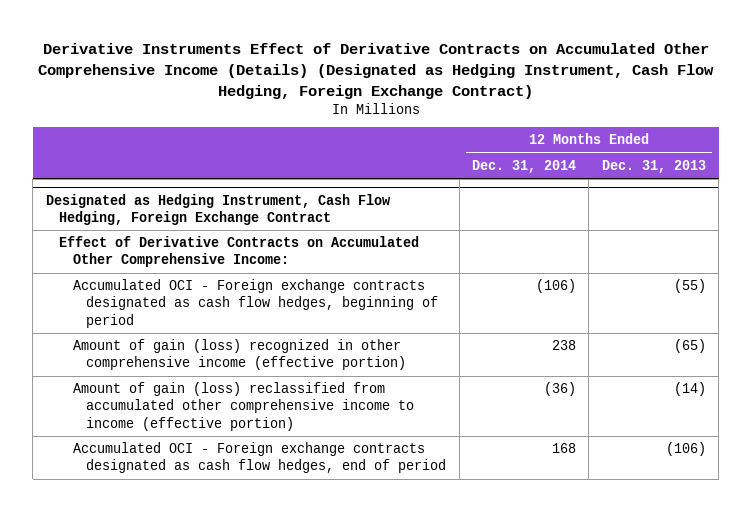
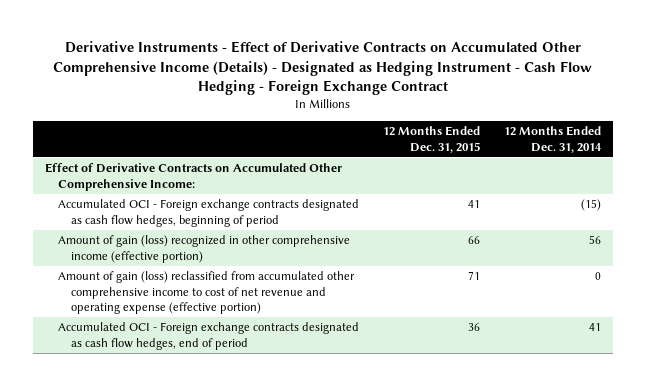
[37,42,714,99] Derivative Instruments Effect of Derivative Contracts on Accumulated Other Comprehensive Income (Details) (Designated as Hedging Instrument, Cash Flow Hedging, Foreign Exchange Contract) -> [53,41,593,96] Derivative Instruments - Effect of Derivative Contracts on Accumulated Other Comprehensive Income (Details) - Designated as Hedging Instrument - Cash Flow Hedging - Foreign Exchange Contract
[601,159,706,173] Dec. 31, 2013 -> none
none -> [383,126,481,153] 12 Months Ended Dec. 31, 2015
[45,193,391,226] Designated as Hedging Instrument, Cash Flow Hedging, Foreign Exchange Contract -> none
[536,279,577,294] (106) -> [581,199,602,212] (15)
[552,340,577,351] 238 -> [589,235,602,245] 56
[72,382,415,431] Amount of gain (loss) reclassified from accumulated other comprehensive income to income (effective portion) -> [57,271,355,315] Amount of gain (loss) reclassified from accumulated other comprehensive income to cost of net revenue and operating expense (effective portion)
[544,382,577,397] (36) -> [595,272,602,281] 0
[552,443,577,454] 168 -> [589,323,602,332] 41

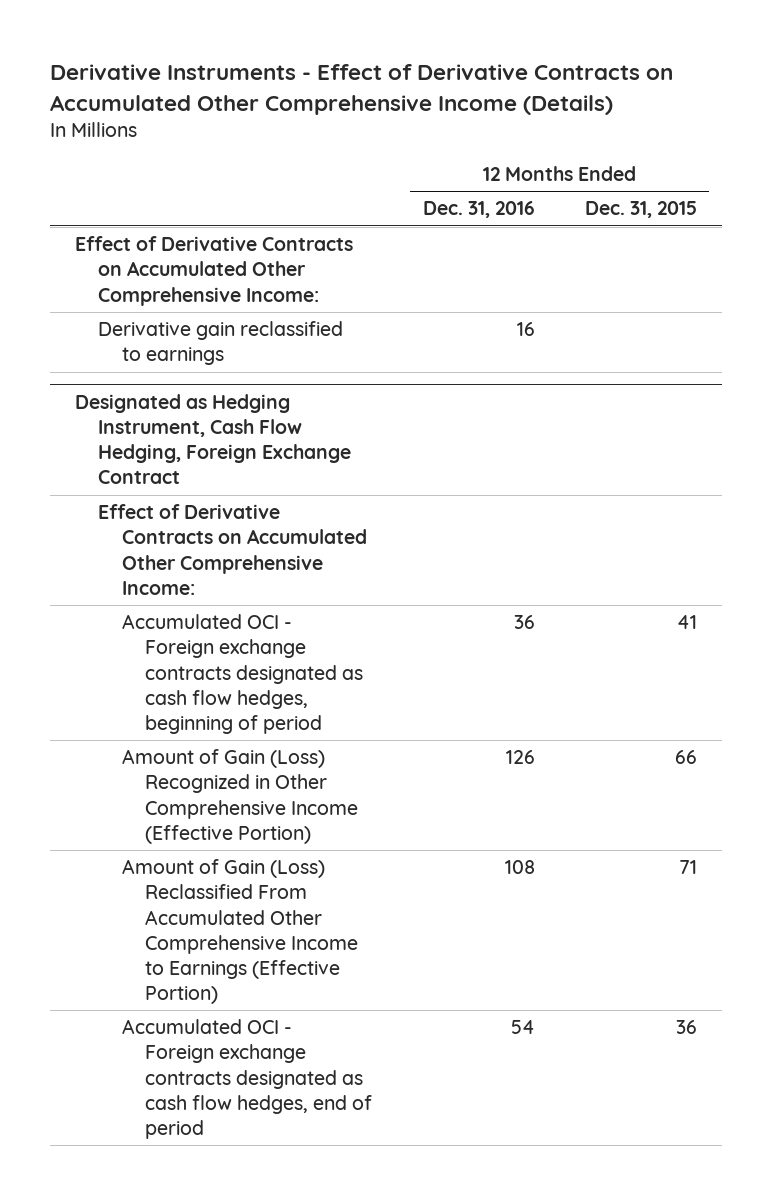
[53,41,593,96] Derivative Instruments - Effect of Derivative Contracts on Accumulated Other Comprehensive Income (Details) - Designated as Hedging Instrument - Cash Flow Hedging - Foreign Exchange Contract -> [49,64,673,115] Derivative Instruments - Effect of Derivative Contracts on Accumulated Other Comprehensive Income (Details)
[504,126,603,153] 12 Months Ended Dec. 31, 2014 -> none
none -> [422,201,535,219] Dec. 31, 2016
none -> [98,321,344,366] Derivative gain reclassified to earnings
none -> [74,393,352,485] Designated as Hedging Instrument, Cash Flow Hedging, Foreign Exchange Contract
none -> [98,504,367,595] Effect of Derivative Contracts on Accumulated Other Comprehensive Income:
[57,235,350,263] Amount of gain (loss) recognized in other comprehensive income (effective portion) -> [121,749,359,844] Amount of Gain (Loss) Recognized in Other Comprehensive Income (Effective Portion)
[57,271,355,315] Amount of gain (loss) reclassified from accumulated other comprehensive income to cost of net revenue and operating expense (effective portion) -> [121,859,359,1005] Amount of Gain (Loss) Reclassified From Accumulated Other Comprehensive Income to Earnings (Effective Portion)

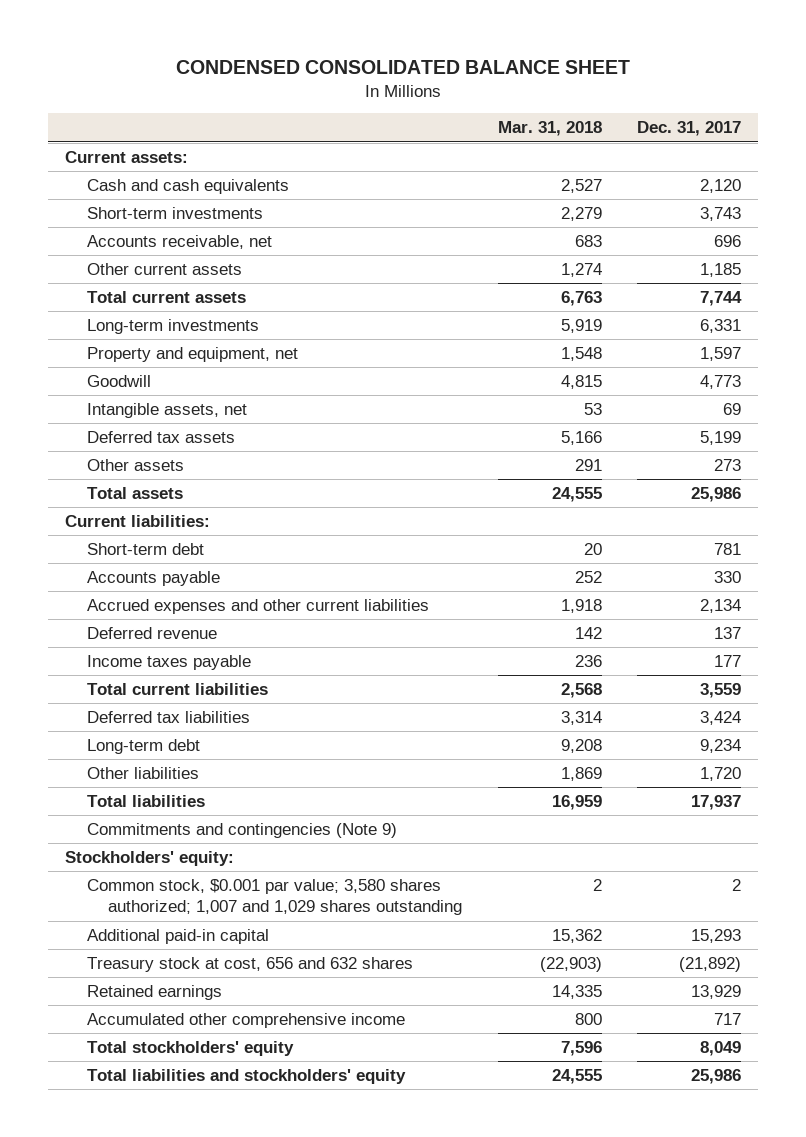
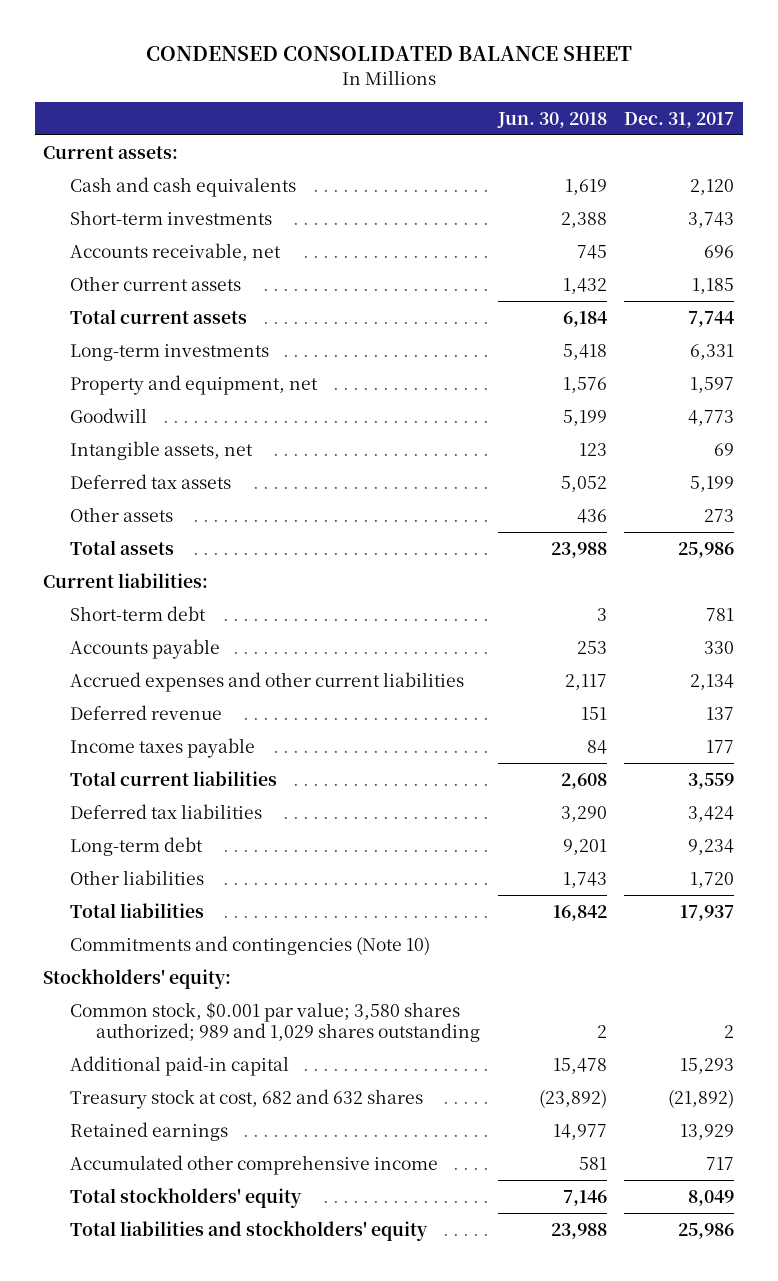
[497,121,602,137] Mar. 31, 2018 -> none
none -> [496,111,607,128] Jun. 30, 2018
[86,822,397,838] Commitments and contingencies (Note 9) -> [69,935,430,955] Commitments and contingencies (Note 10)
[86,878,463,916] Common stock, $0.001 par value; 3,580 shares authorized; 1,007 and 1,029 shares outstanding -> [69,1001,481,1042] Common stock, $0.001 par value; 3,580 shares authorized; 989 and 1,029 shares outstanding
[86,956,413,972] Treasury stock at cost, 656 and 632 shares -> [69,1088,423,1109] Treasury stock at cost, 682 and 632 shares

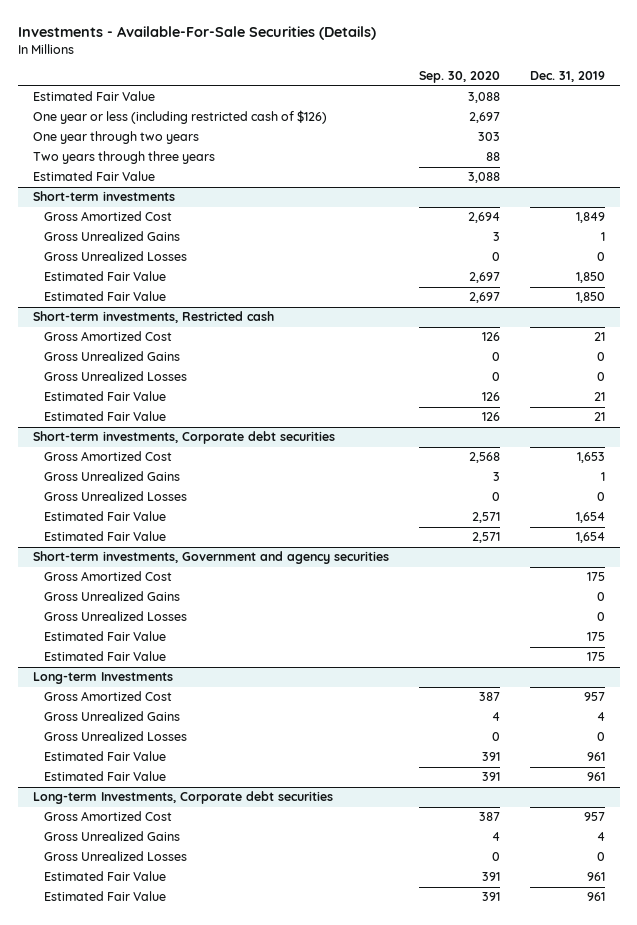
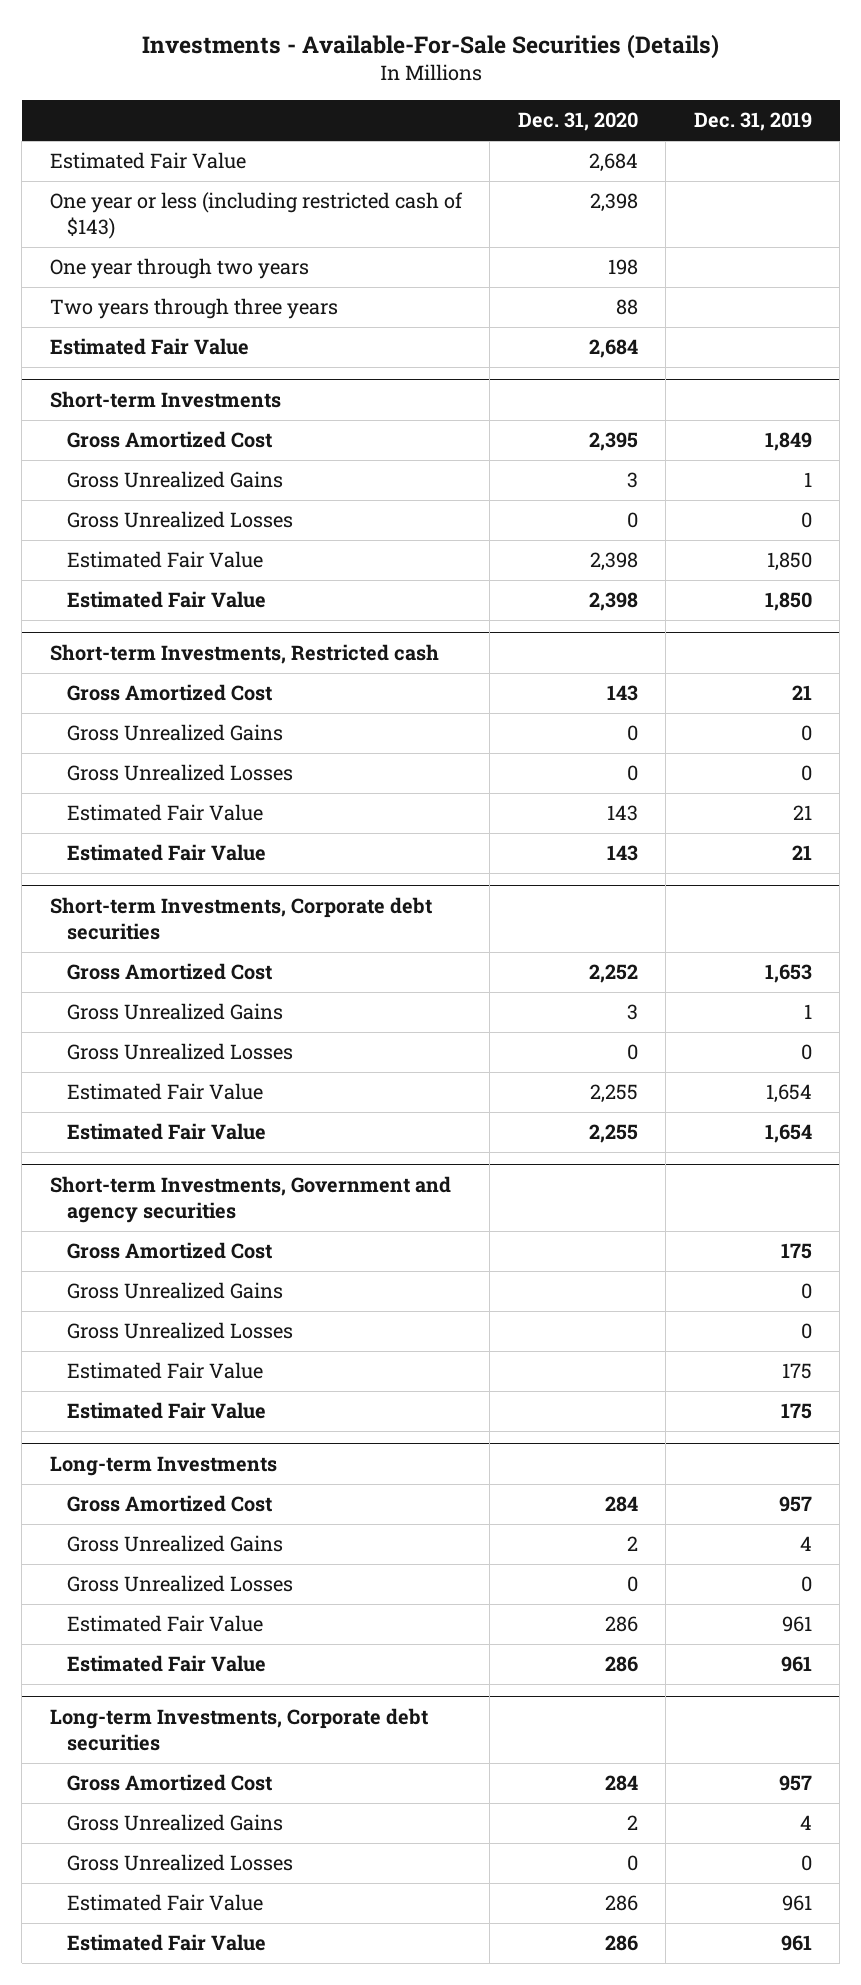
[418,71,500,84] Sep. 30, 2020 -> none
none -> [517,112,638,132] Dec. 31, 2020
[32,110,327,125] One year or less (including restricted cash of $126) -> [49,192,463,240] One year or less (including restricted cash of $143)
[32,191,175,202] Short-term investments -> [49,391,281,409] Short-term Investments
[32,311,274,324] Short-term investments, Restricted cash -> [49,644,439,665] Short-term Investments, Restricted cash
[32,431,335,445] Short-term investments, Corporate debt securities -> [49,897,432,941] Short-term Investments, Corporate debt securities
[32,551,389,565] Short-term investments, Government and agency securities -> [49,1176,451,1224] Short-term Investments, Government and agency securities

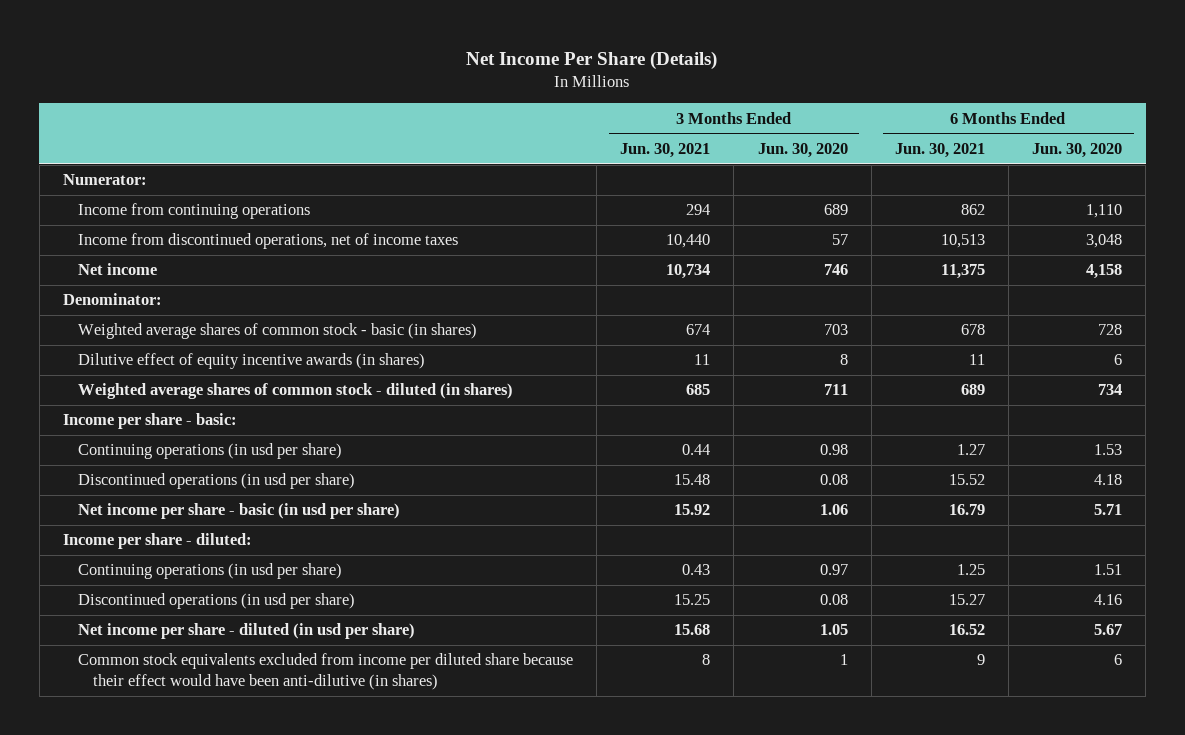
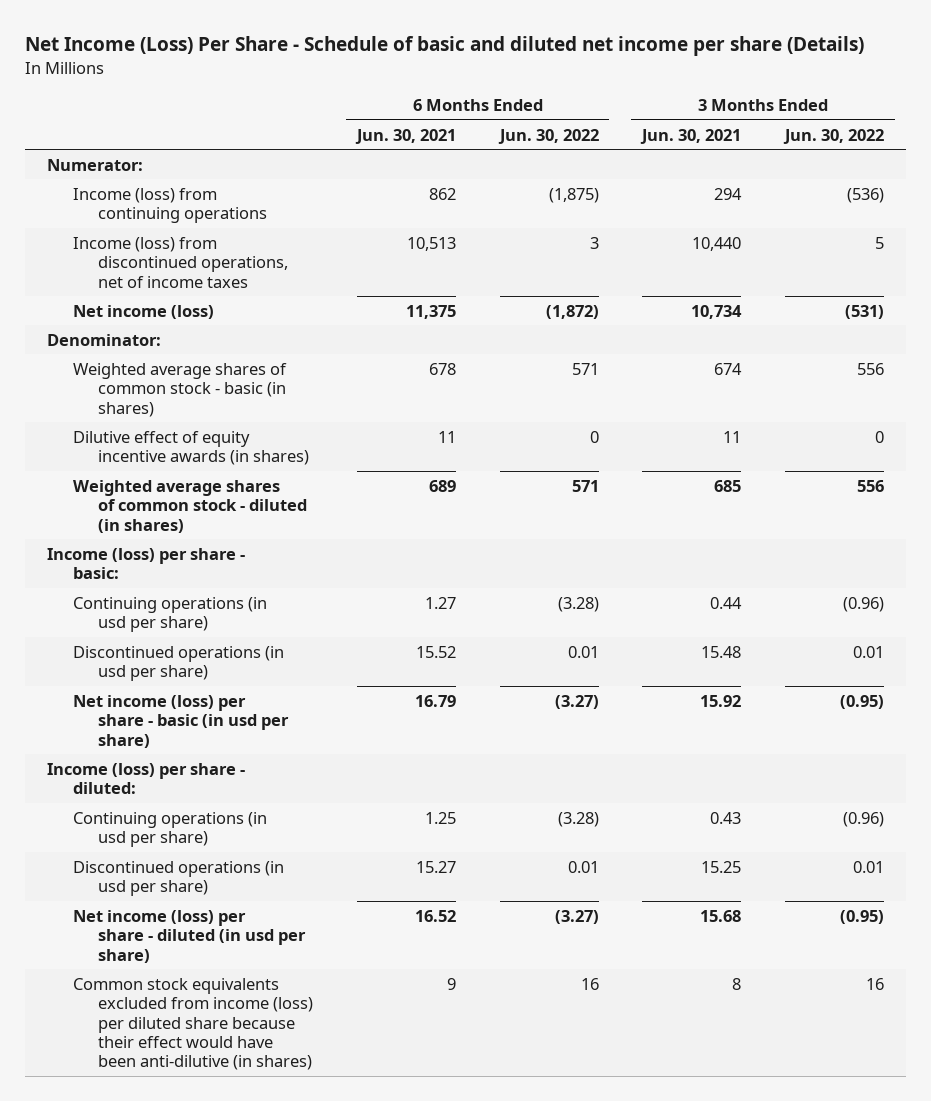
[466,50,718,70] Net Income Per Share (Details) -> [25,36,865,57] Net Income (Loss) Per Share - Schedule of basic and diluted net income per share (Details)
[757,143,848,159] Jun. 30, 2020 -> none
[1032,143,1123,159] Jun. 30, 2020 -> none
none -> [497,128,599,144] Jun. 30, 2022
none -> [782,128,884,144] Jun. 30, 2022
[78,203,311,220] Income from continuing operations -> [72,187,268,224] Income (loss) from continuing operations
[78,233,459,250] Income from discontinued operations, net of income taxes -> [72,236,289,288] Income (loss) from discontinued operations, net of income taxes
[78,263,158,276] Net income -> [72,304,214,319] Net income (loss)
[62,413,237,430] Income per share - basic: -> [47,547,246,580] Income (loss) per share - basic:
[78,503,401,520] Net income per share - basic (in usd per share) -> [72,694,290,748] Net income (loss) per share - basic (in usd per share)
[62,533,252,550] Income per share - diluted: -> [47,762,246,795] Income (loss) per share - diluted:
[78,623,416,640] Net income per share - diluted (in usd per share) -> [72,909,307,963] Net income (loss) per share - diluted (in usd per share)
[78,653,574,691] Common stock equivalents excluded from income per diluted share because their effect would have been anti-dilutive (in shares) -> [72,977,314,1071] Common stock equivalents excluded from income (loss) per diluted share because their effect would have been anti-dilutive (in shares)

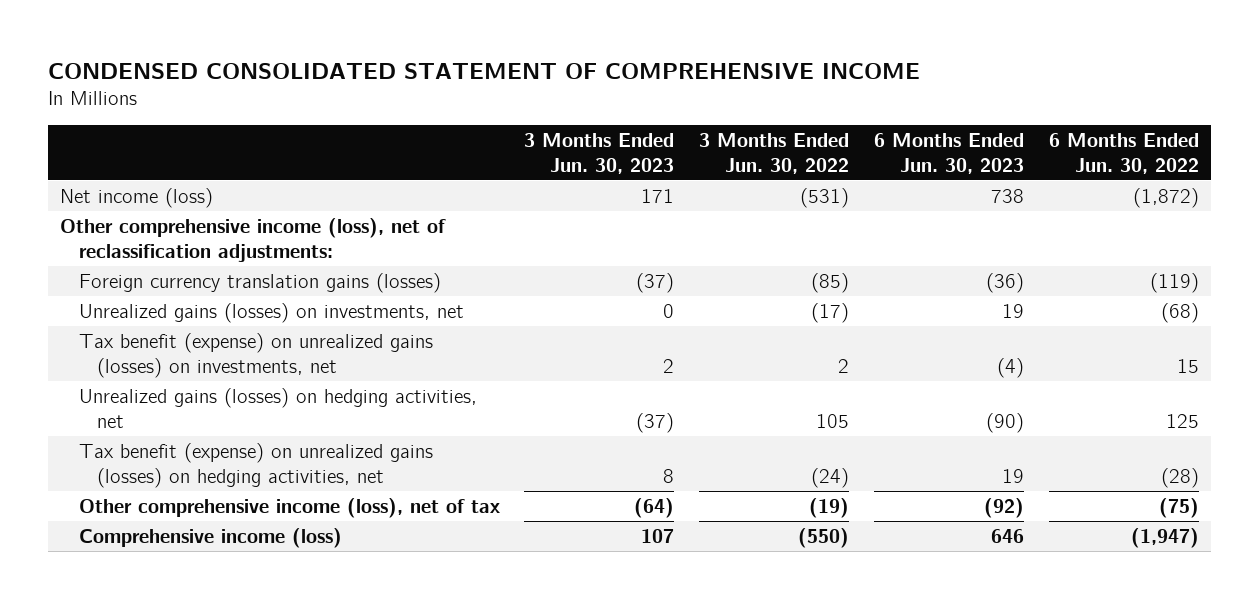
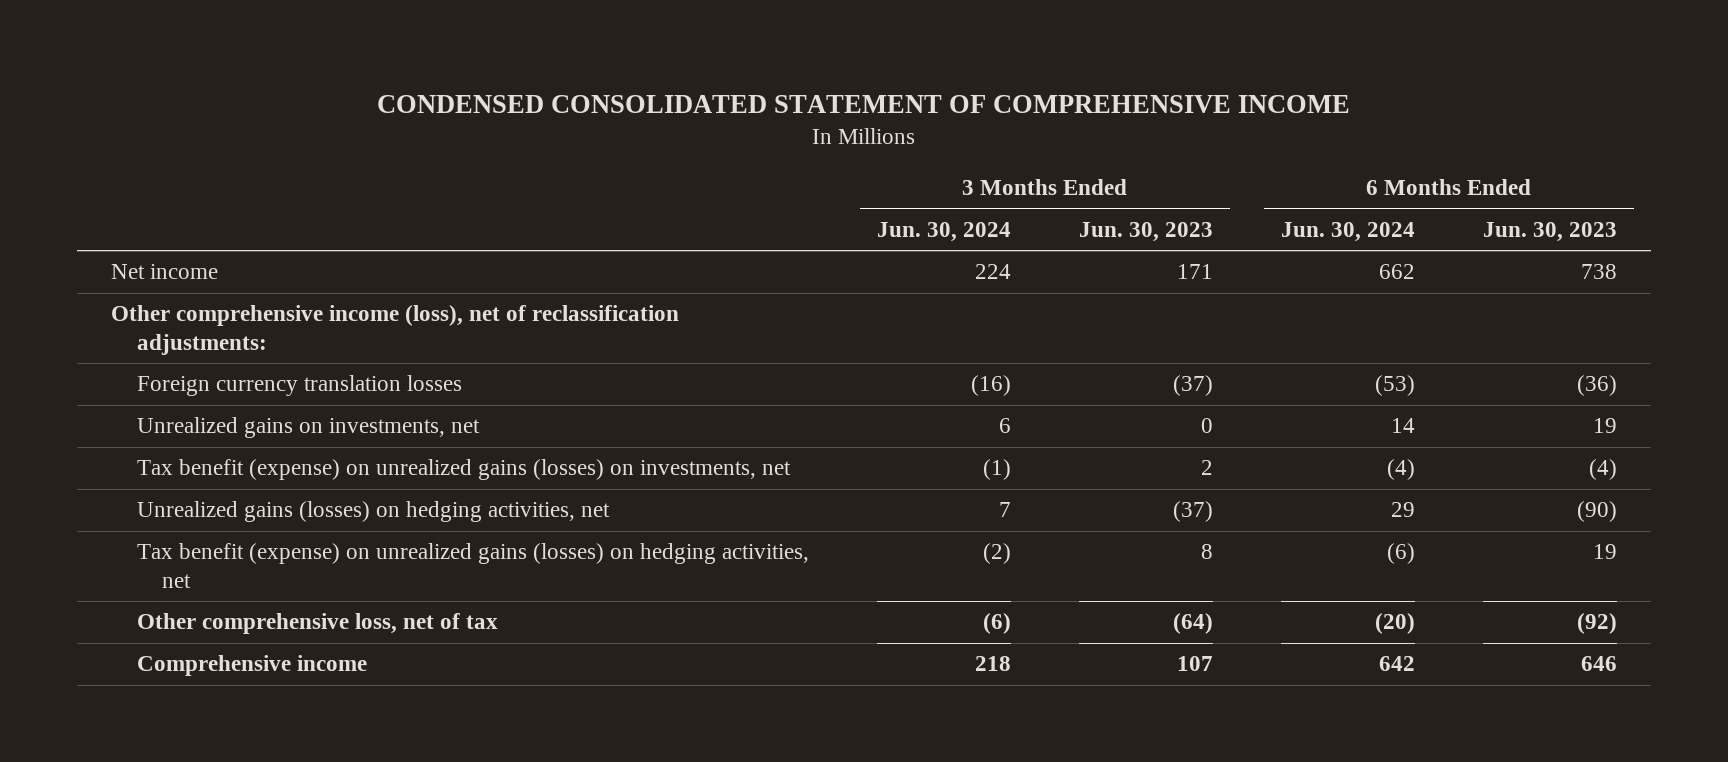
[699,132,850,174] 3 Months Ended Jun. 30, 2022 -> none
[1048,132,1199,174] 6 Months Ended Jun. 30, 2022 -> none
none -> [876,221,1011,242] Jun. 30, 2024
none -> [1281,221,1416,242] Jun. 30, 2024
[60,187,214,208] Net income (loss) -> [111,264,219,280] Net income
[78,272,441,293] Foreign currency translation gains (losses) -> [136,375,462,397] Foreign currency translation losses
[78,302,464,323] Unrealized gains (losses) on investments, net -> [136,417,480,439] Unrealized gains on investments, net
[78,497,500,518] Other comprehensive income (loss), net of tax -> [136,613,498,635] Other comprehensive loss, net of tax
[78,527,342,548] Comprehensive income (loss) -> [136,655,367,677] Comprehensive income

